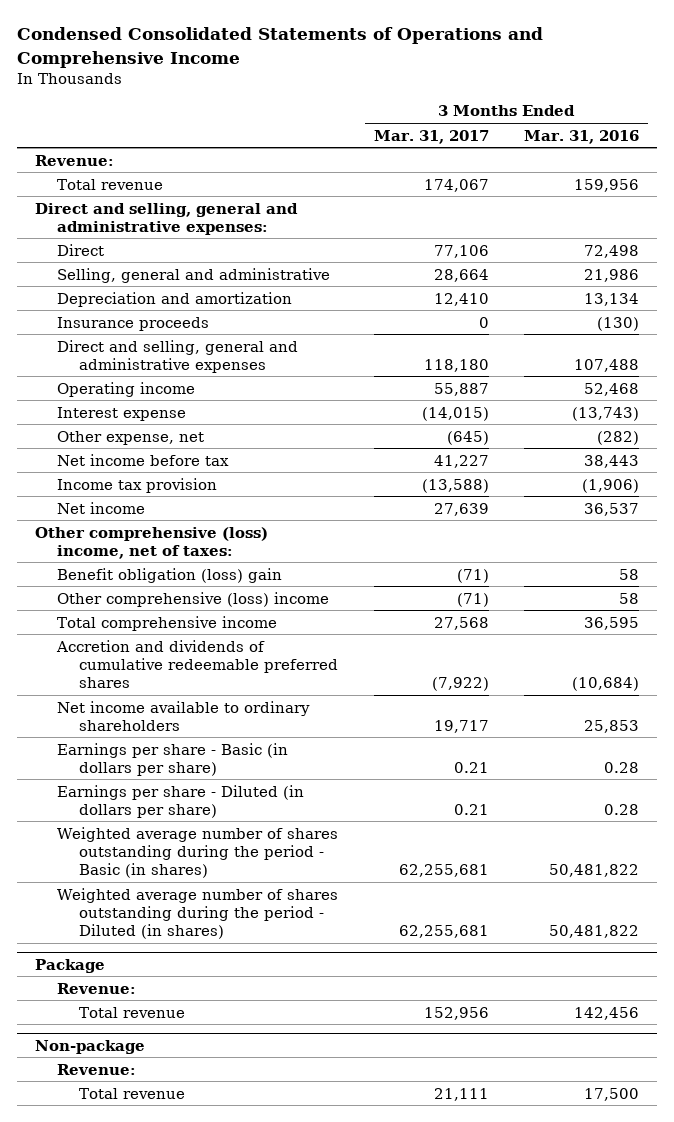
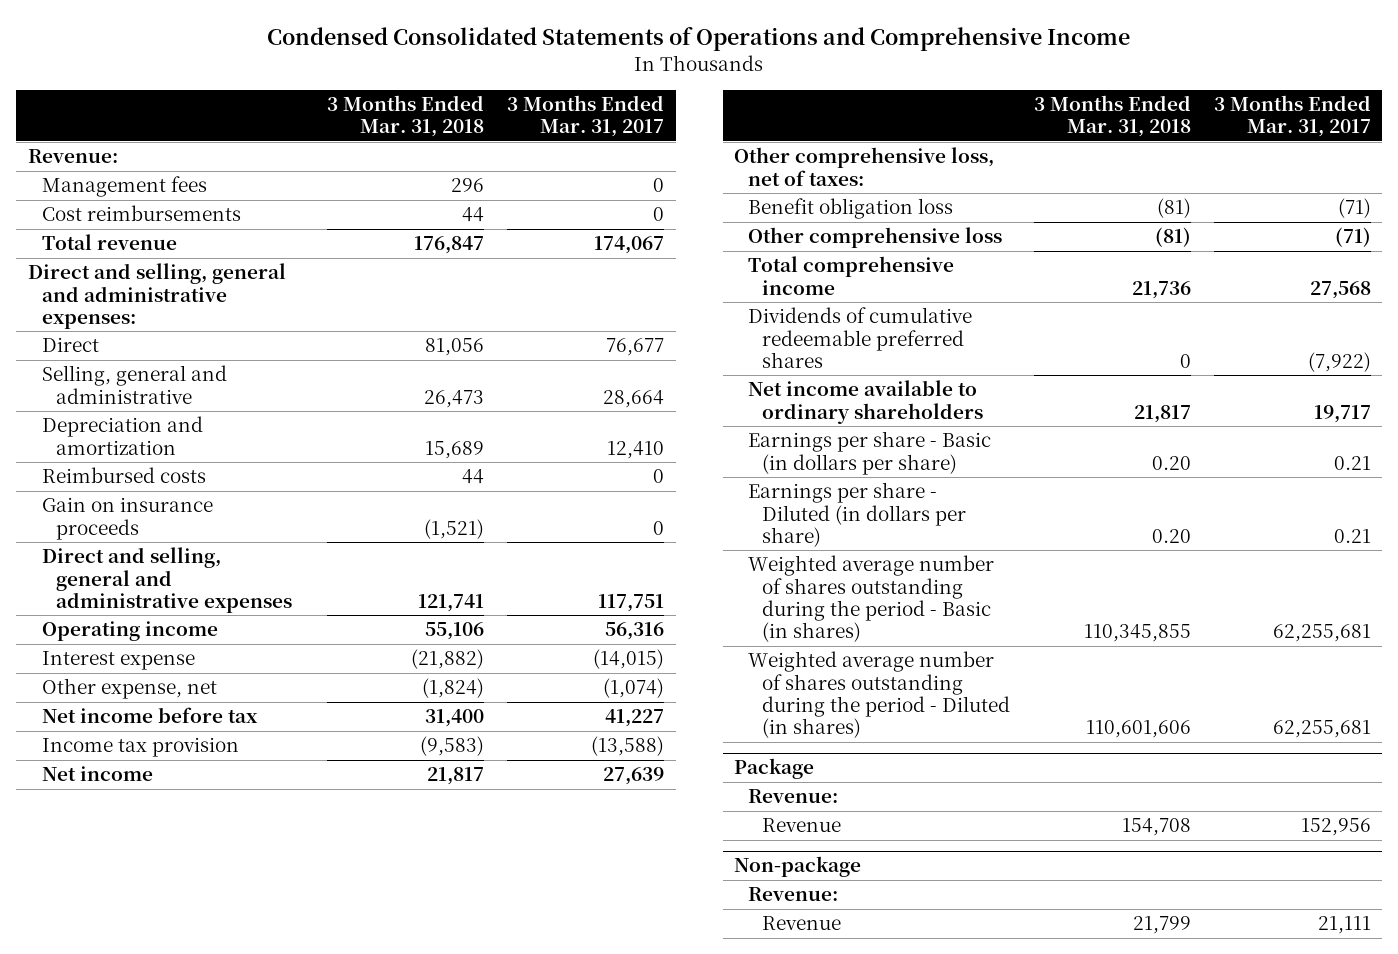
[524,129,640,144] Mar. 31, 2016 -> none
none -> [326,95,484,138] 3 Months Ended Mar. 31, 2018
none -> [41,176,207,198] Management fees
none -> [41,205,241,222] Cost reimbursements
[433,244,489,258] 77,106 -> [605,338,664,357] 76,677
none -> [41,467,206,484] Reimbursed costs
[56,316,209,331] Insurance proceeds -> [41,497,213,540] Gain on insurance proceeds
[423,358,489,372] 118,180 -> [597,593,664,612] 117,751
[433,382,489,396] 55,887 -> [604,622,664,641] 56,316
[446,430,489,445] (645) -> [602,678,664,699] (1,074)
[35,526,269,559] Other comprehensive (loss) income, net of taxes: -> [734,147,995,186] Other comprehensive loss, net of taxes:
[56,567,282,583] Benefit obligation (loss) gain -> [748,198,954,220] Benefit obligation loss
[56,591,329,607] Other comprehensive (loss) income -> [748,227,1003,249] Other comprehensive loss
[55,639,338,689] Accretion and dividends of cumulative redeemable preferred shares -> [748,307,973,368] Dividends of cumulative redeemable preferred shares
[78,1006,185,1018] Total revenue -> [762,818,842,833] Revenue
[78,1087,185,1099] Total revenue -> [762,916,842,931] Revenue

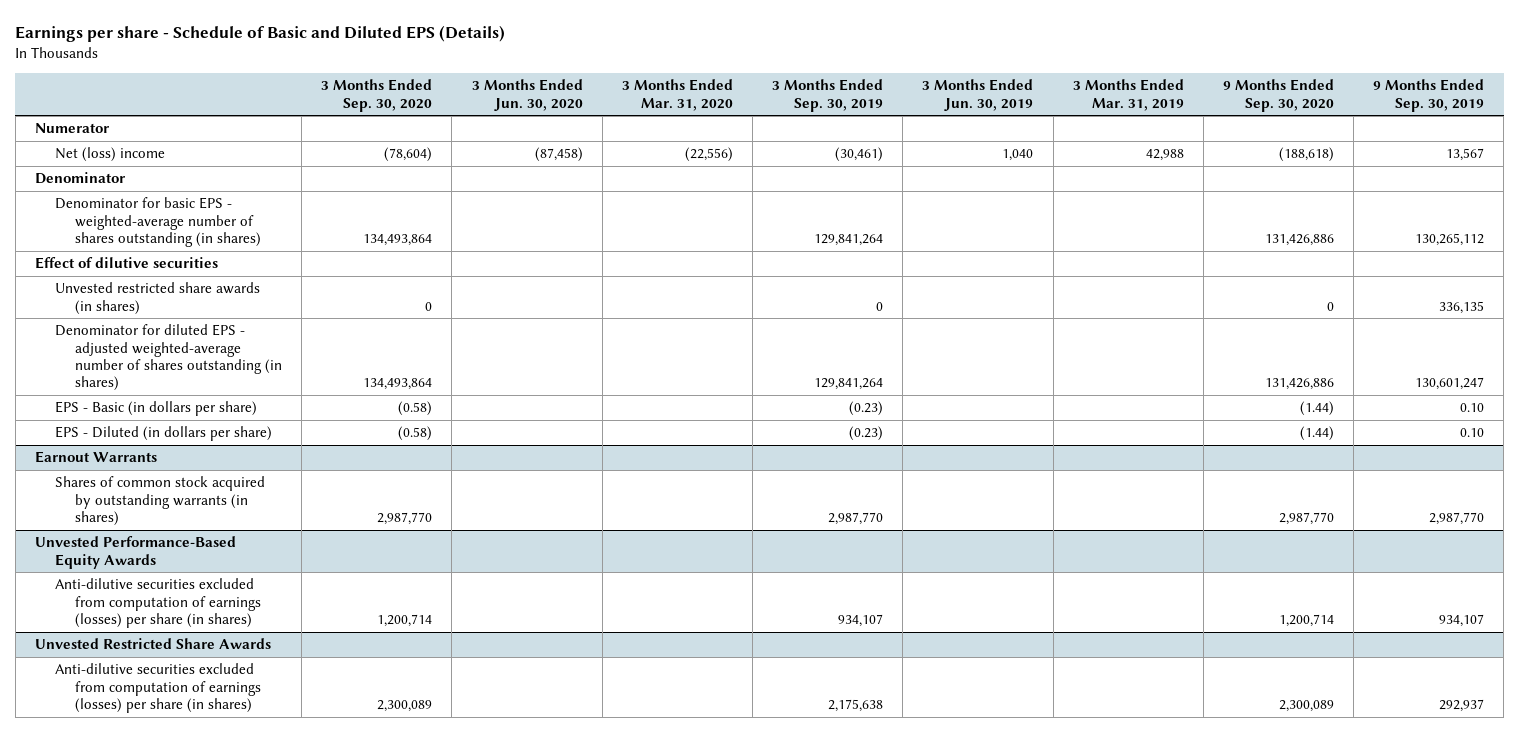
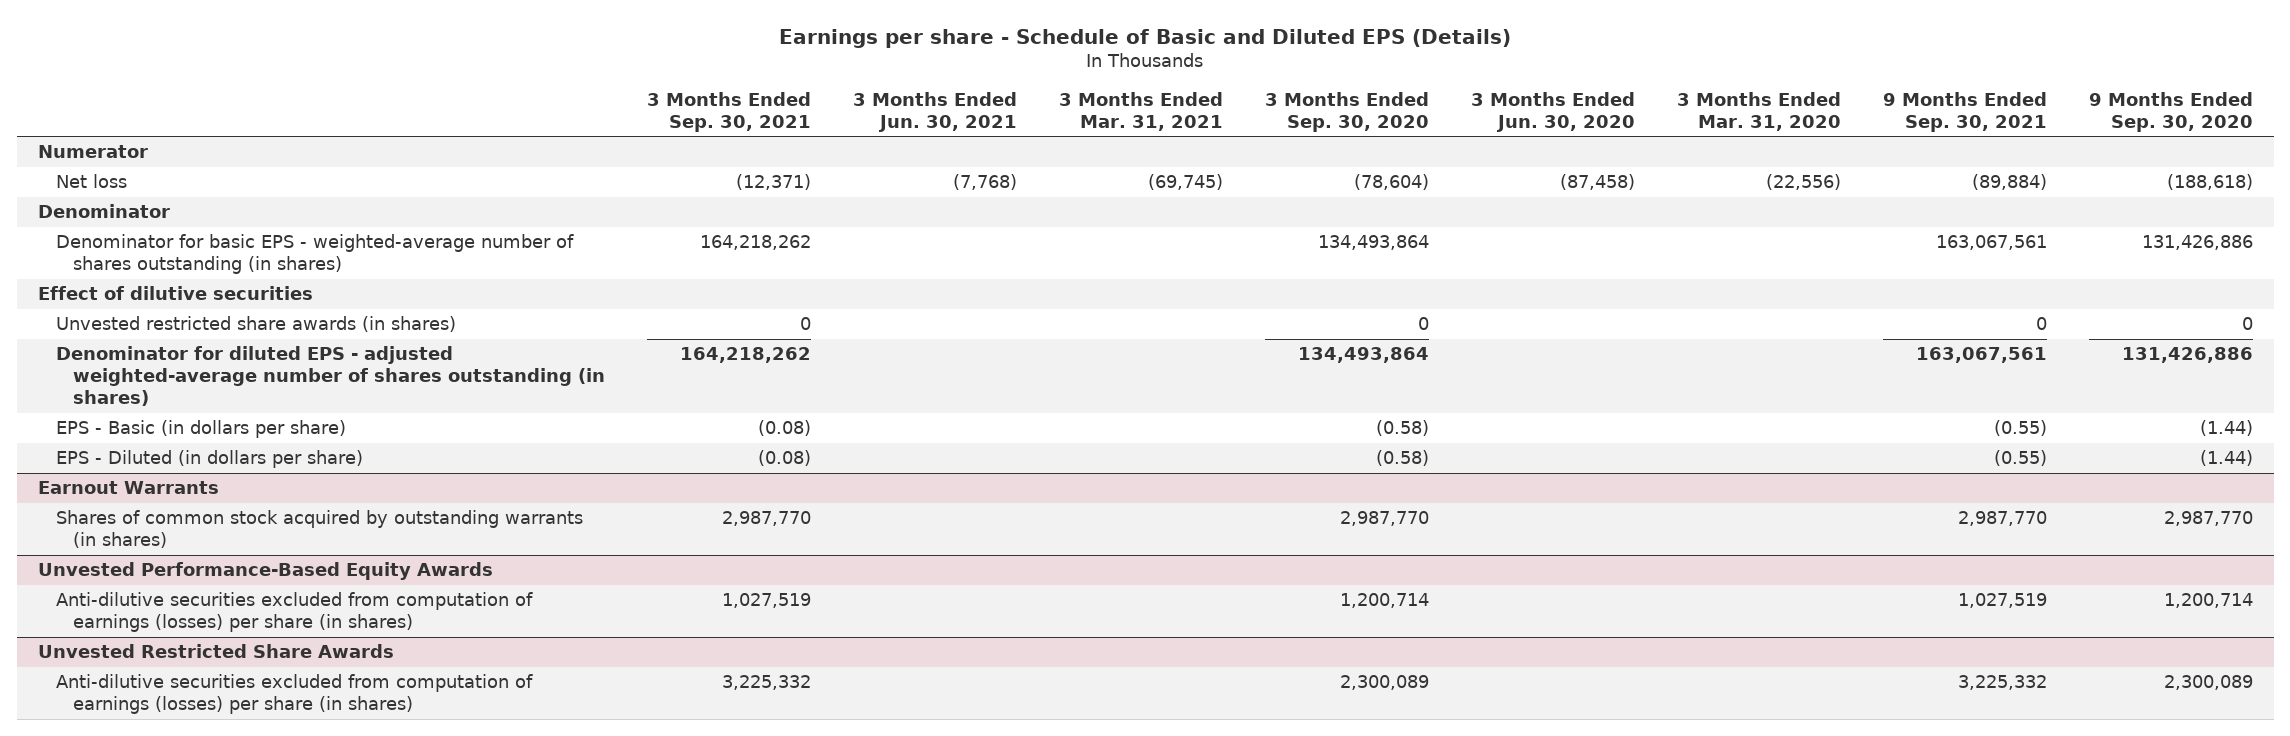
[772,79,884,112] 3 Months Ended Sep. 30, 2019 -> none
[922,79,1034,111] 3 Months Ended Jun. 30, 2019 -> none
[1072,79,1184,111] 3 Months Ended Mar. 31, 2019 -> none
[1373,79,1485,112] 9 Months Ended Sep. 30, 2019 -> none
none -> [647,91,812,132] 3 Months Ended Sep. 30, 2021
none -> [853,91,1018,132] 3 Months Ended Jun. 30, 2021
none -> [1059,91,1224,131] 3 Months Ended Mar. 31, 2021
none -> [1882,91,2047,132] 9 Months Ended Sep. 30, 2021
[54,147,165,163] Net (loss) income -> [55,174,127,189] Net loss

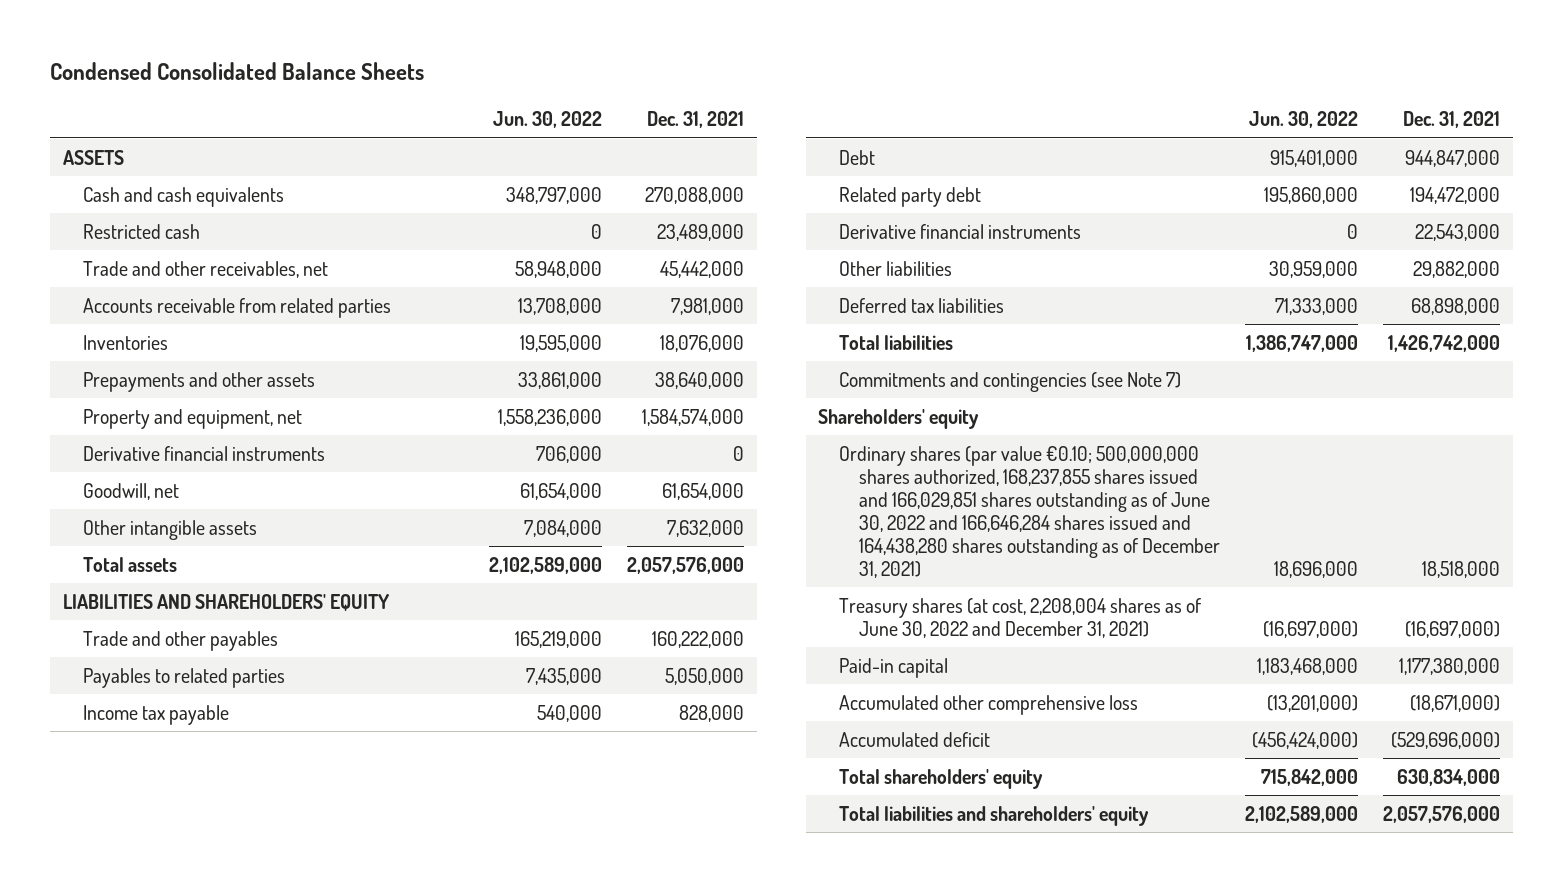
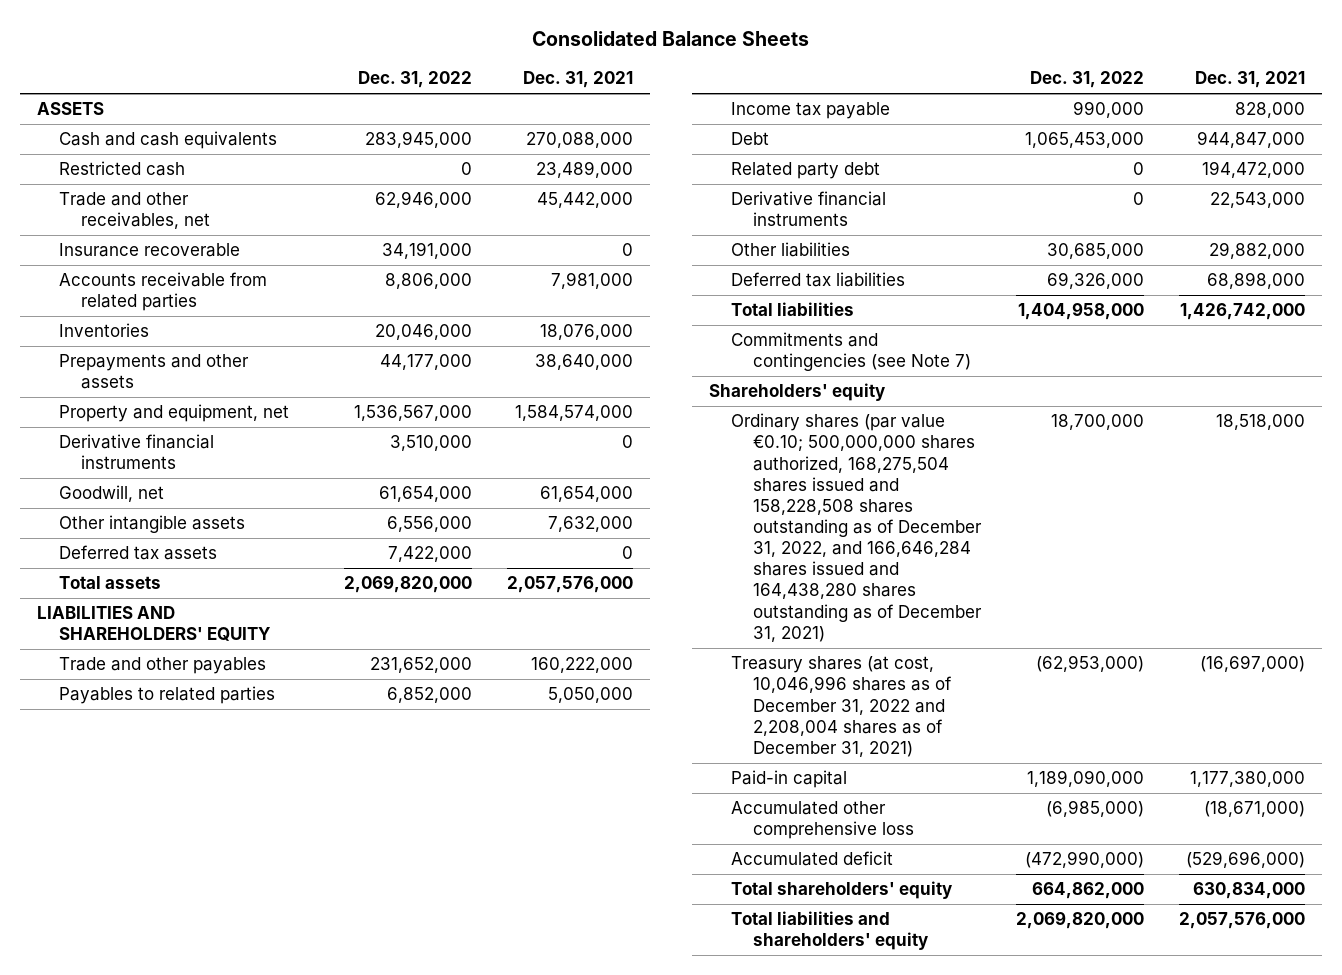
[50,62,425,81] Condensed Consolidated Balance Sheets -> [532,31,810,47] Consolidated Balance Sheets
[493,110,603,128] Jun. 30, 2022 -> none
none -> [357,71,472,89] Dec. 31, 2022
none -> [59,243,241,258] Insurance recoverable
none -> [59,545,218,561] Deferred tax assets
[838,445,1221,578] Ordinary shares (par value €0.10; 500,000,000 shares authorized, 168,237,855 shares issued and 166,029,851 shares outstanding as of June 30, 2022 and 166,646,284 shares issued and 164,438,280 shares outstanding as of December 31, 2021) -> [731,413,983,642] Ordinary shares (par value €0.10; 500,000,000 shares authorized, 168,275,504 shares issued and 158,228,508 shares outstanding as of December 31, 2022, and 166,646,284 shares issued and 164,438,280 shares outstanding as of December 31, 2021)
[838,597,1201,638] Treasury shares (at cost, 2,208,004 shares as of June 30, 2022 and December 31, 2021) -> [731,656,953,757] Treasury shares (at cost, 10,046,996 shares as of December 31, 2022 and 2,208,004 shares as of December 31, 2021)

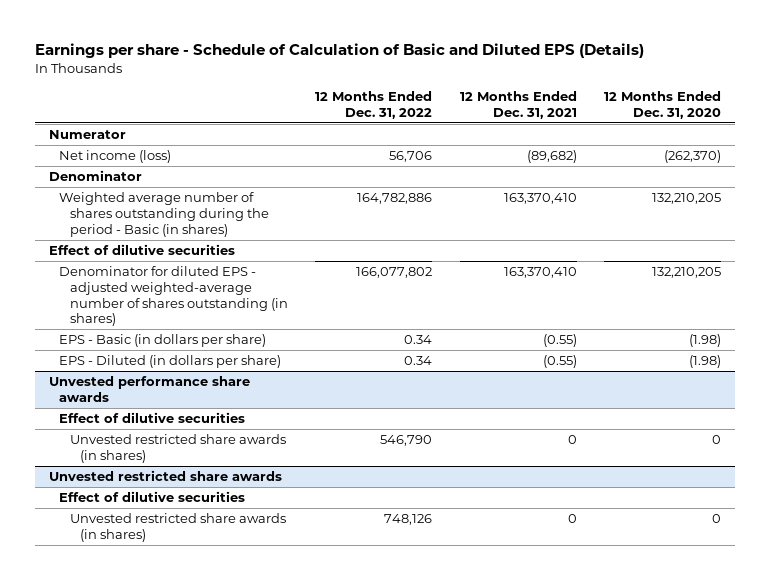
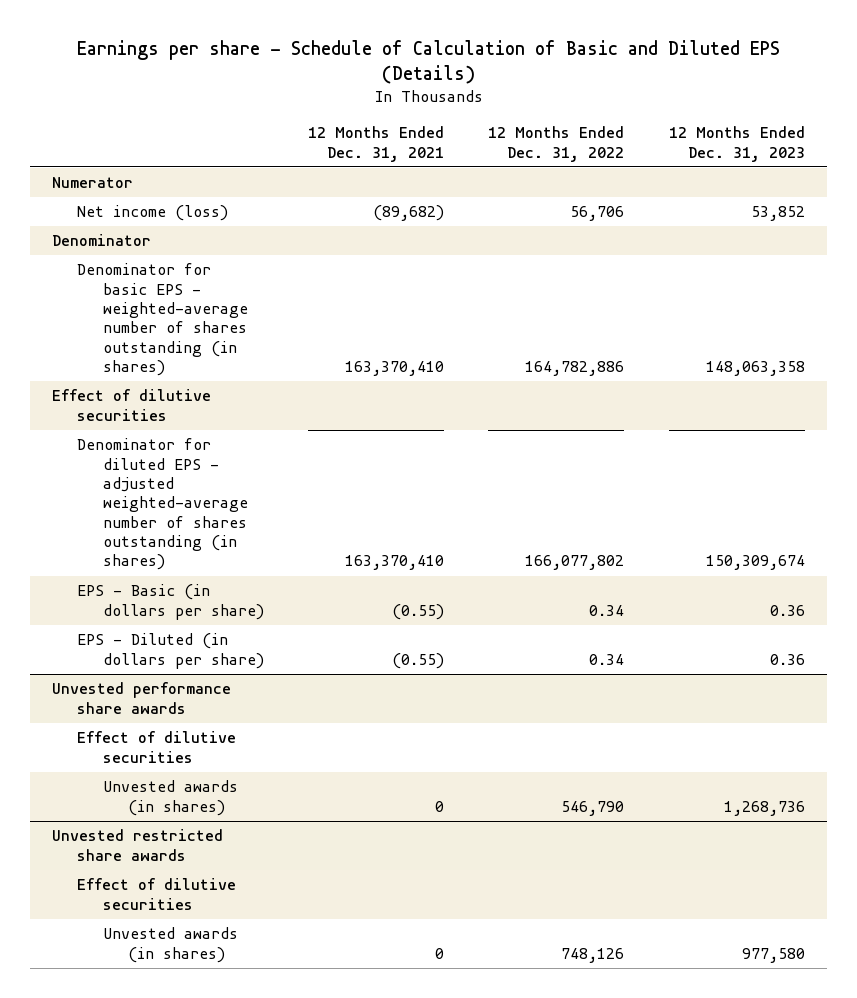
[604,90,722,119] 12 Months Ended Dec. 31, 2020 -> none
none -> [668,126,805,162] 12 Months Ended Dec. 31, 2023
[59,192,269,237] Weighted average number of shares outstanding during the period - Basic (in shares) -> [77,263,248,377] Denominator for basic EPS - weighted-average number of shares outstanding (in shares)
[69,434,286,463] Unvested restricted share awards (in shares) -> [102,780,238,816] Unvested awards (in shares)
[69,513,286,542] Unvested restricted share awards (in shares) -> [102,927,238,963] Unvested awards (in shares)

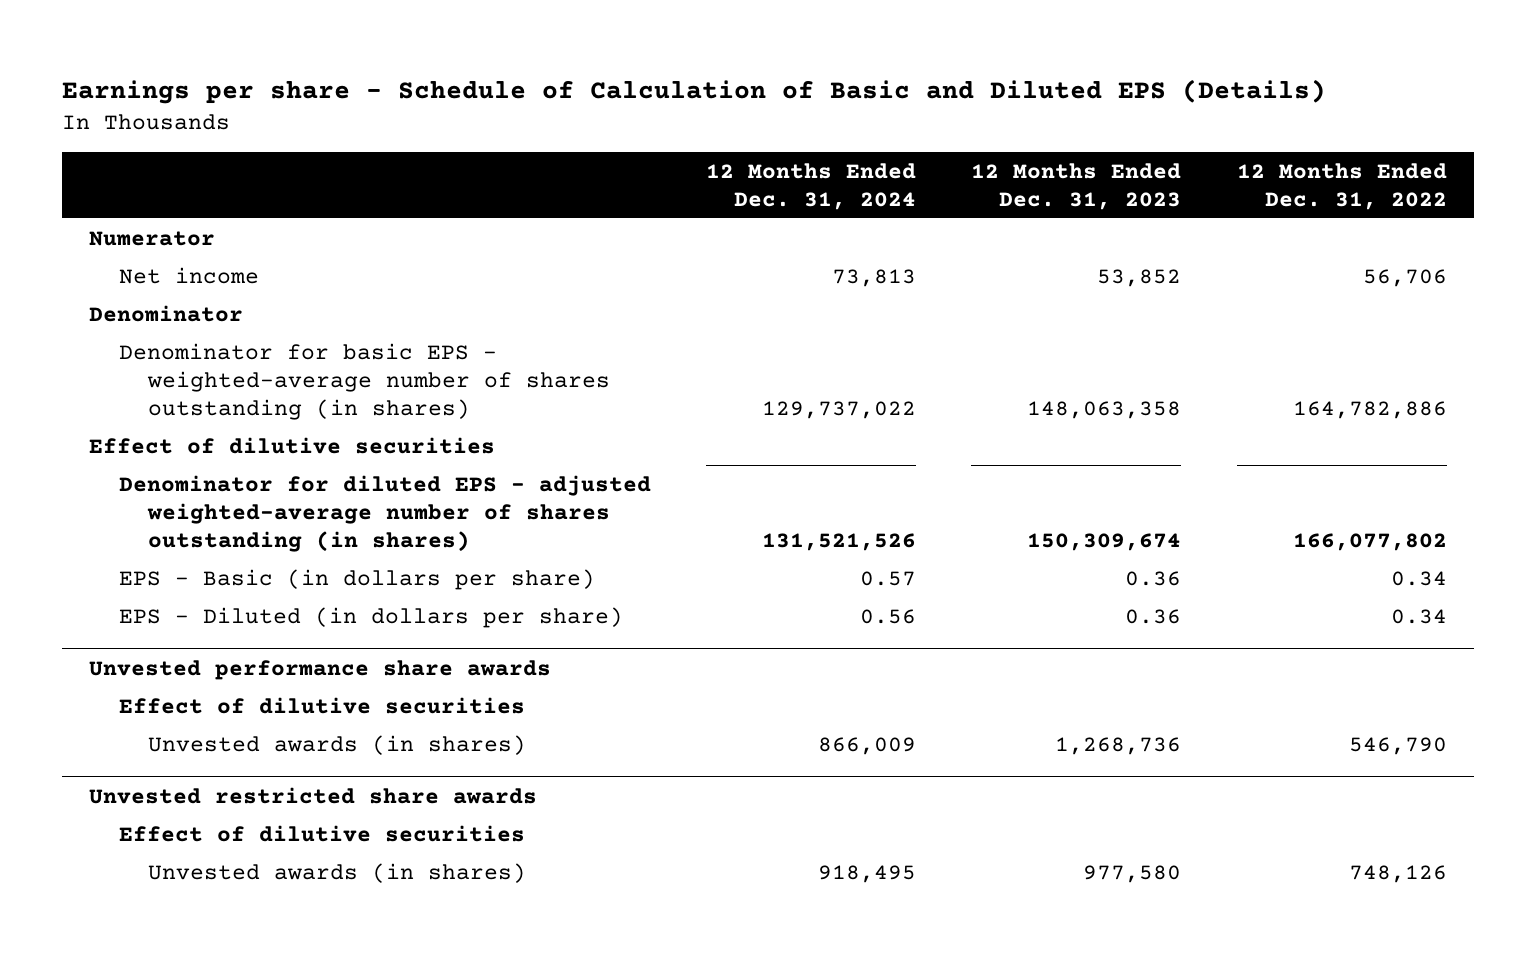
[308,126,445,162] 12 Months Ended Dec. 31, 2021 -> none
none -> [706,162,917,210] 12 Months Ended Dec. 31, 2024
[77,205,229,222] Net income (loss) -> [118,266,259,284] Net income

